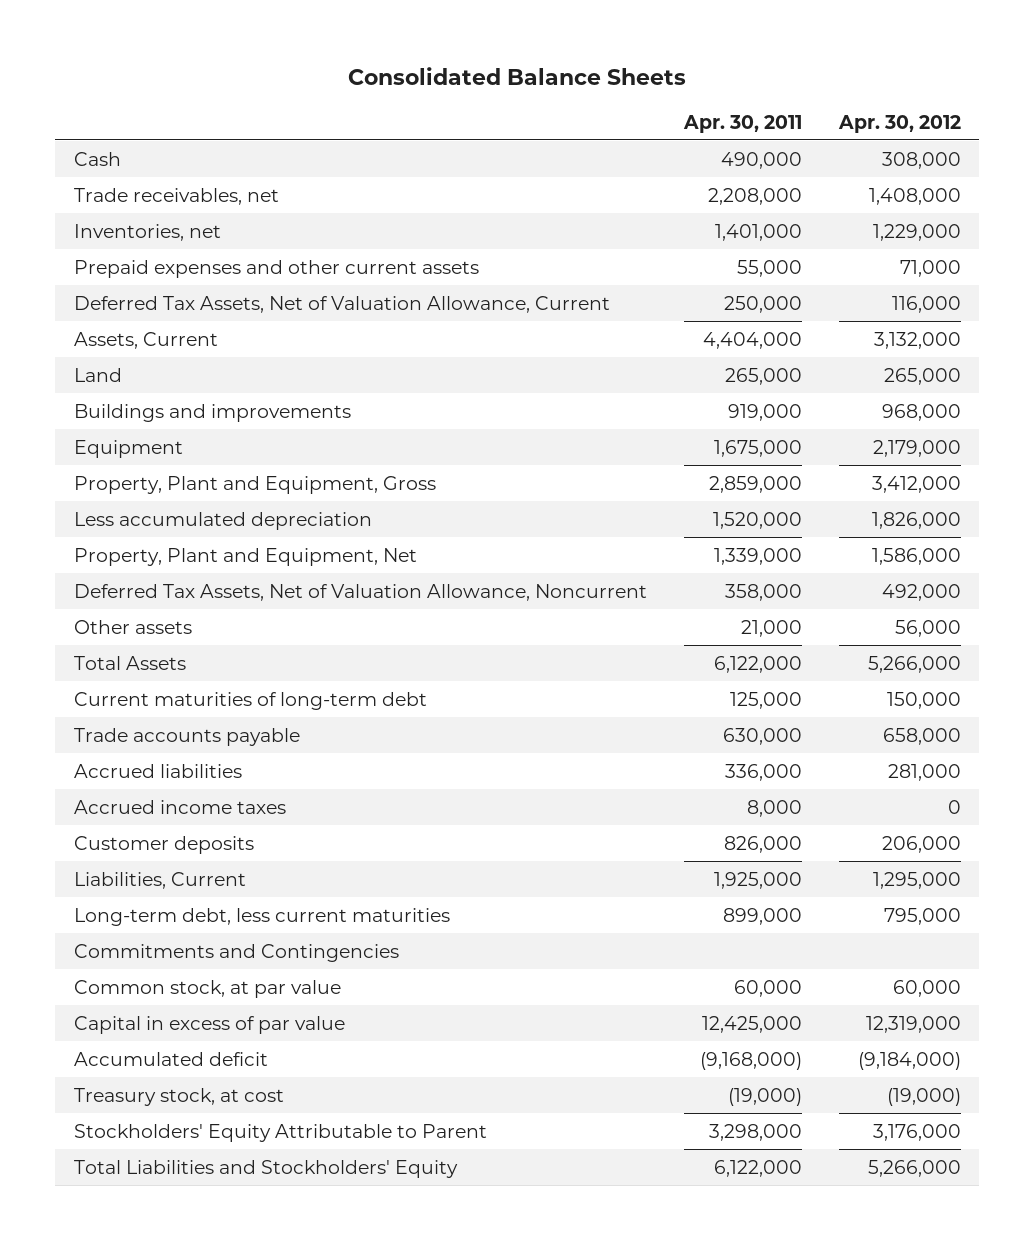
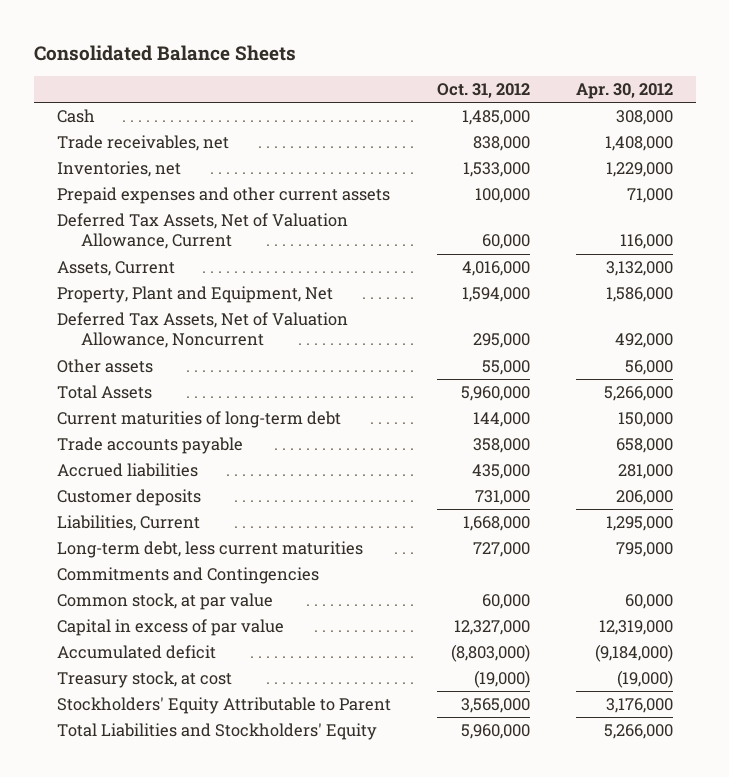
[682,114,802,133] Apr. 30, 2011 -> none
none -> [436,83,530,99] Oct. 31, 2012
[73,367,122,382] Land -> none
[73,403,351,422] Buildings and improvements -> none
[73,439,183,458] Equipment -> none
[73,475,436,494] Property, Plant and Equipment, Gross -> none
[73,511,372,530] Less accumulated depreciation -> none
[73,799,286,814] Accrued income taxes -> none

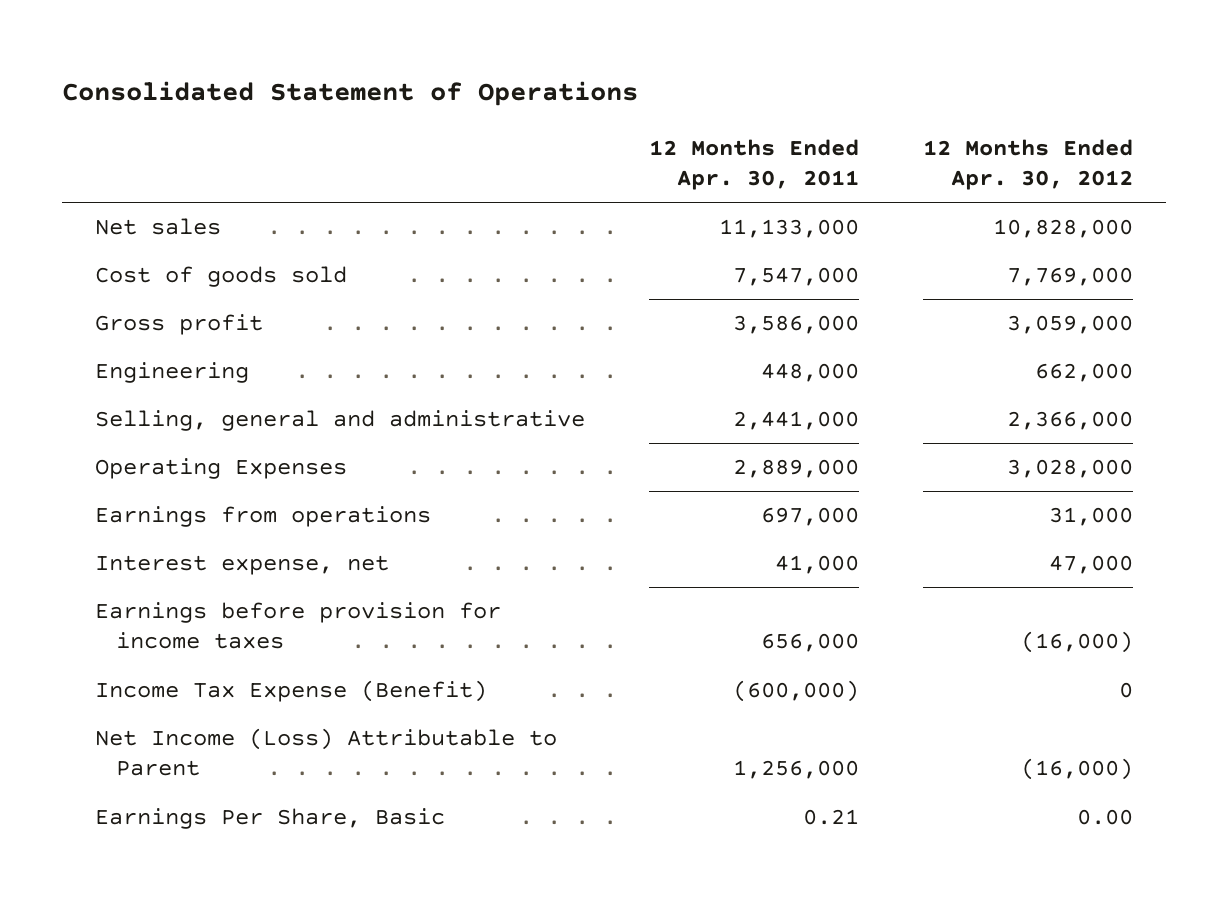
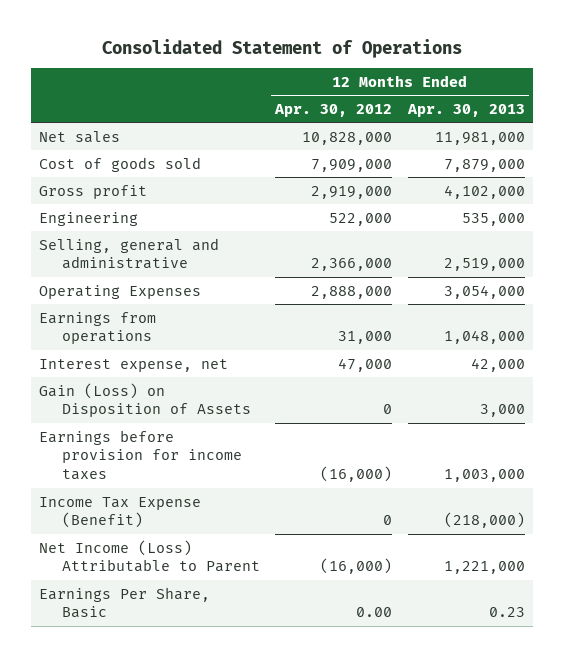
[649,138,860,190] 12 Months Ended Apr. 30, 2011 -> none
none -> [406,103,525,117] Apr. 30, 2013
[1007,267,1134,287] 7,769,000 -> [311,158,393,172] 7,909,000
[1007,315,1134,335] 3,059,000 -> [311,185,393,199] 2,919,000
[1035,363,1134,383] 662,000 -> [329,212,393,226] 522,000
[1007,459,1134,479] 3,028,000 -> [311,285,393,299] 2,888,000
none -> [38,382,251,418] Gain (Loss) on Disposition of Assets

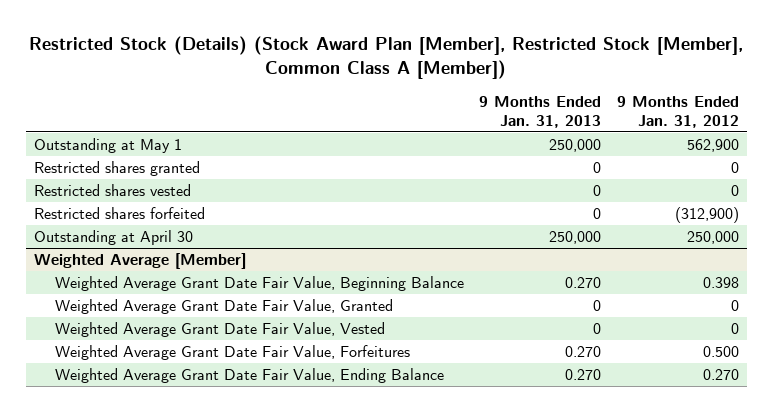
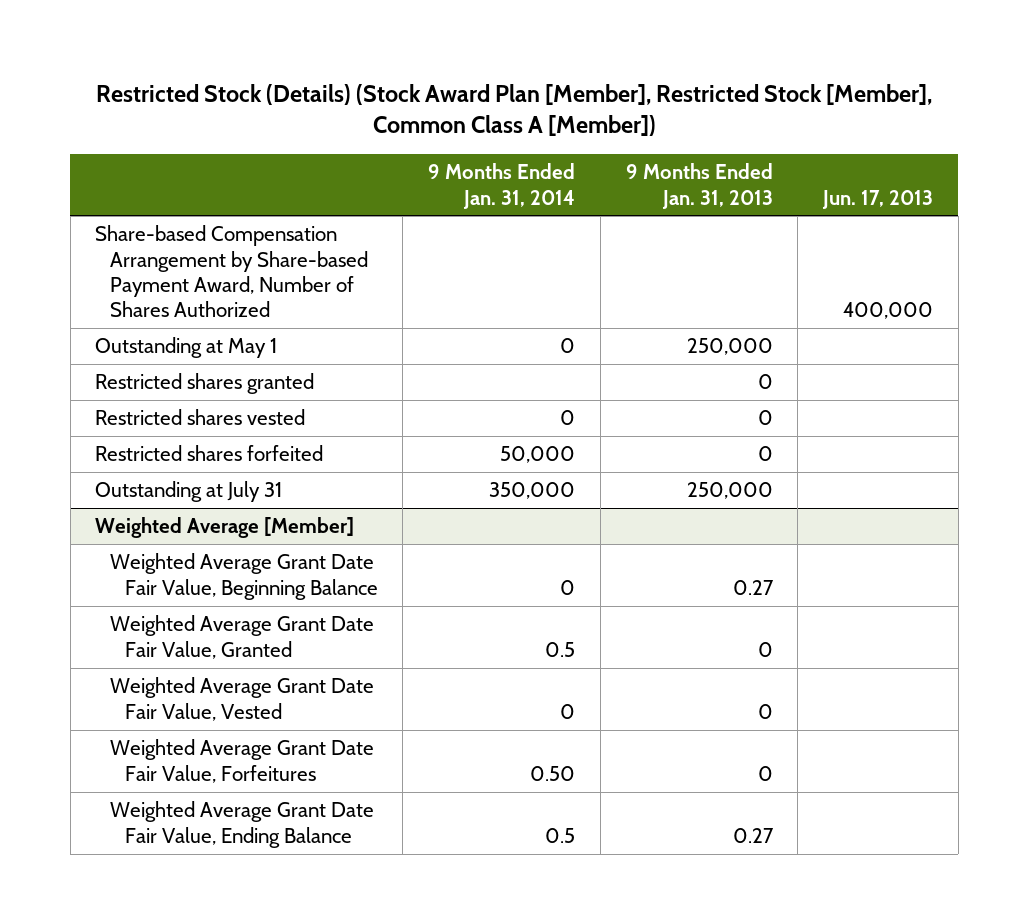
[617,95,740,128] 9 Months Ended Jan. 31, 2012 -> none
none -> [428,163,576,209] 9 Months Ended Jan. 31, 2014
none -> [821,189,933,209] Jun. 17, 2013
none -> [95,225,368,318] Share-based Compensation Arrangement by Share-based Payment Award, Number of Shares Authorized
[33,229,193,245] Outstanding at April 30 -> [95,481,283,503] Outstanding at July 31
[565,276,602,288] 0.270 -> [732,579,774,595] 0.27
[565,345,602,357] 0.270 -> [757,765,773,781] 0
[565,368,602,380] 0.270 -> [732,827,774,843] 0.27

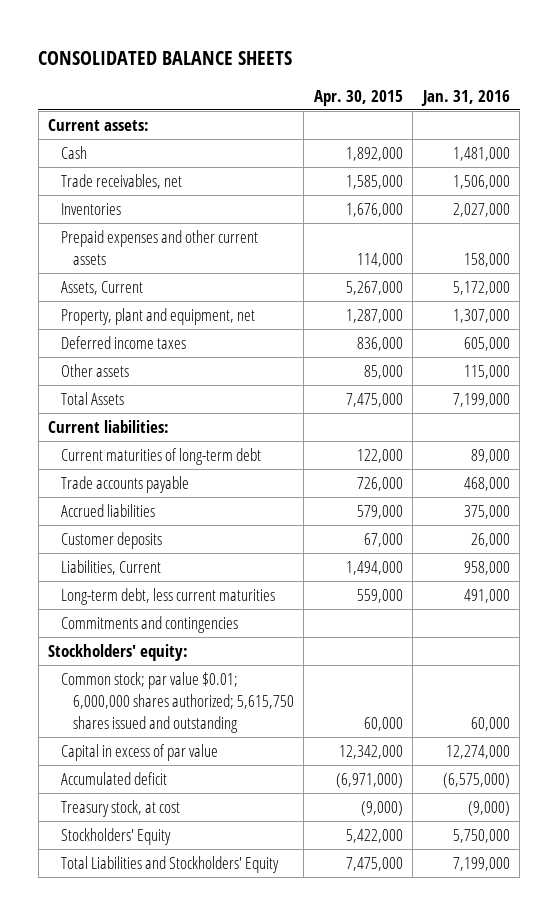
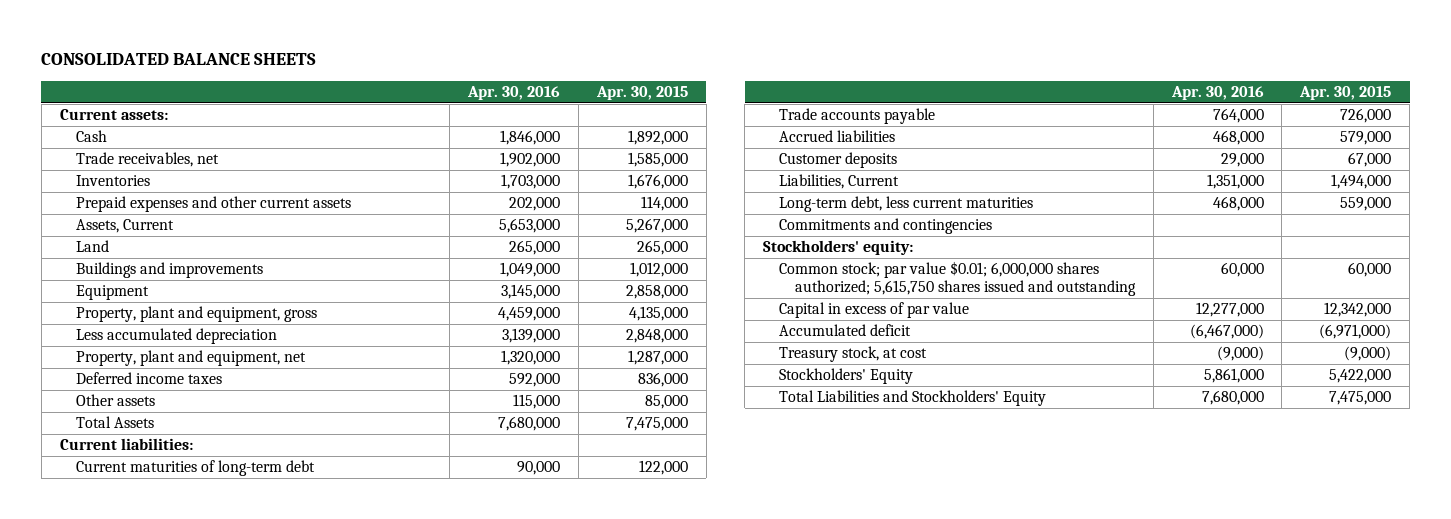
[420,89,510,106] Jan. 31, 2016 -> none
none -> [467,85,561,100] Apr. 30, 2016
none -> [75,240,109,253] Land
none -> [75,262,263,279] Buildings and improvements
none -> [75,285,149,301] Equipment
none -> [75,306,317,323] Property, plant and equipment, gross
none -> [75,328,277,345] Less accumulated depreciation

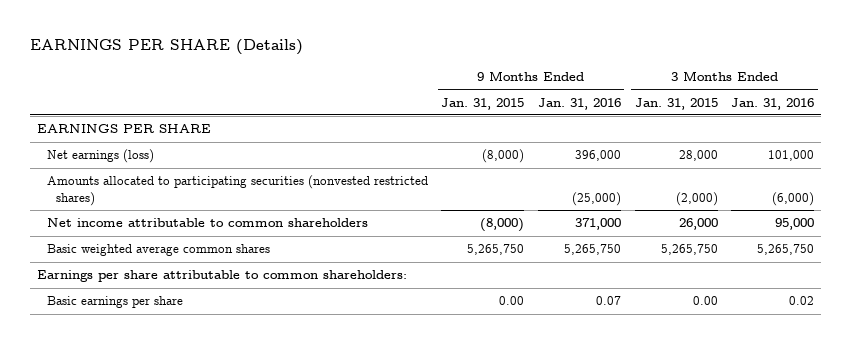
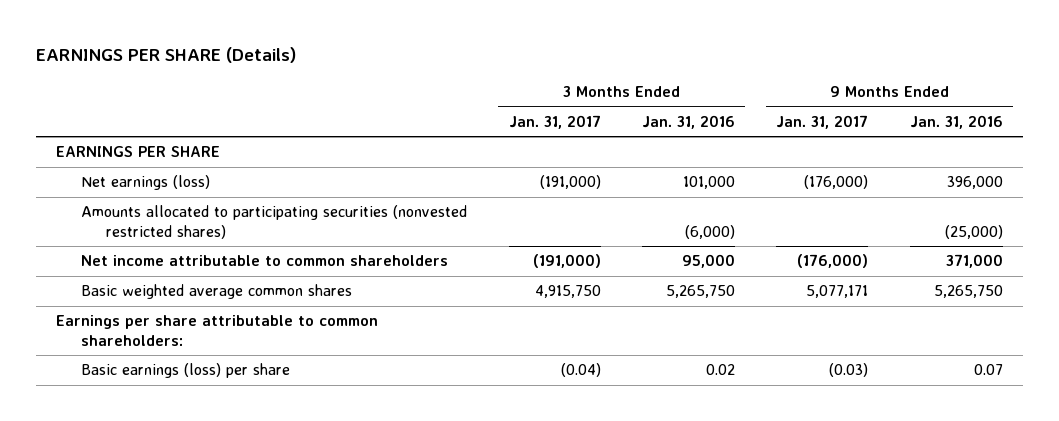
[441,97,525,110] Jan. 31, 2015 -> none
[634,97,718,110] Jan. 31, 2015 -> none
none -> [508,114,601,129] Jan. 31, 2017
none -> [776,114,869,129] Jan. 31, 2017
[46,296,183,309] Basic earnings per share -> [81,363,291,379] Basic earnings (loss) per share

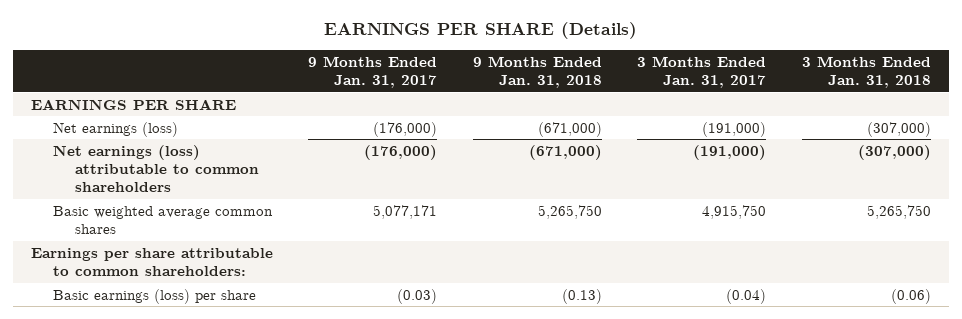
[642,114,736,129] Jan. 31, 2016 -> none
[909,114,1003,129] Jan. 31, 2016 -> none
none -> [472,55,602,88] 9 Months Ended Jan. 31, 2018
none -> [801,55,931,88] 3 Months Ended Jan. 31, 2018
[81,205,468,239] Amounts allocated to participating securities (nonvested restricted shares) -> none
[81,255,449,267] Net income attributable to common shareholders -> [53,144,260,193] Net earnings (loss) attributable to common shareholders

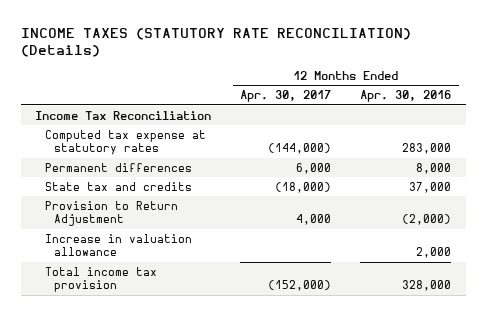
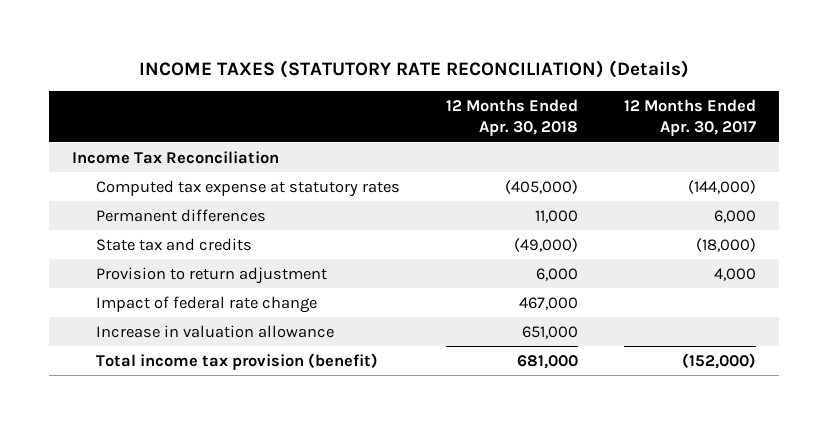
[360,90,452,103] Apr. 30, 2016 -> none
none -> [445,99,578,137] 12 Months Ended Apr. 30, 2018
[44,200,178,227] Provision to Return Adjustment -> [95,266,327,284] Provision to return adjustment
none -> [95,295,317,313] Impact of federal rate change
[44,266,157,293] Total income tax provision -> [95,352,378,370] Total income tax provision (benefit)

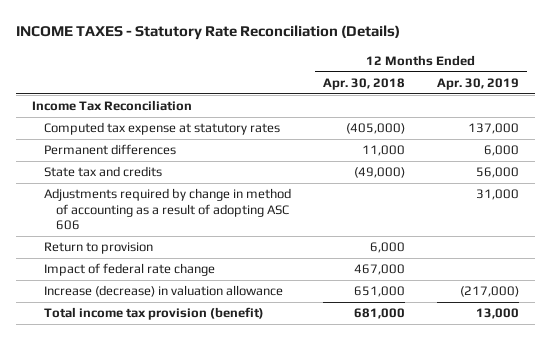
[139,59,690,78] INCOME TAXES (STATUTORY RATE RECONCILIATION) (Details) -> [16,25,401,41] INCOME TAXES - Statutory Rate Reconciliation (Details)
[624,99,757,137] 12 Months Ended Apr. 30, 2017 -> none
none -> [436,77,519,90] Apr. 30, 2019
none -> [44,188,292,231] Adjustments required by change in method of accounting as a result of adopting ASC 606
[95,266,327,284] Provision to return adjustment -> [44,242,154,255] Return to provision
[95,324,334,338] Increase in valuation allowance -> [44,285,284,298] Increase (decrease) in valuation allowance

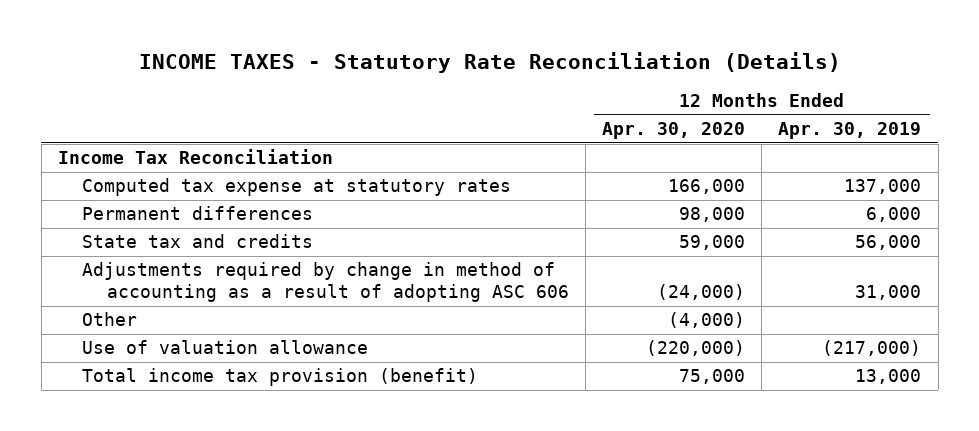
[322,77,405,90] Apr. 30, 2018 -> none
none -> [602,122,746,140] Apr. 30, 2020
[44,242,154,255] Return to provision -> none
[44,263,216,277] Impact of federal rate change -> none
none -> [82,312,138,327] Other
[44,285,284,298] Increase (decrease) in valuation allowance -> [82,340,369,355] Use of valuation allowance

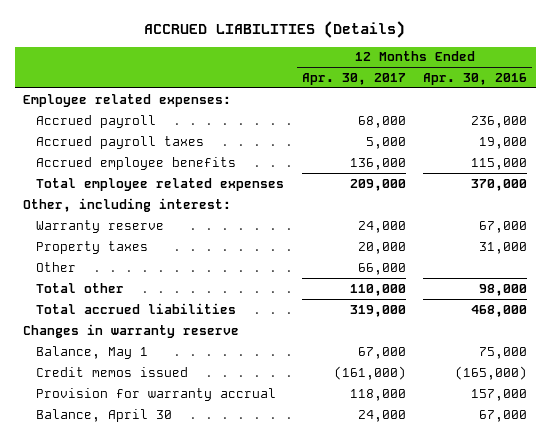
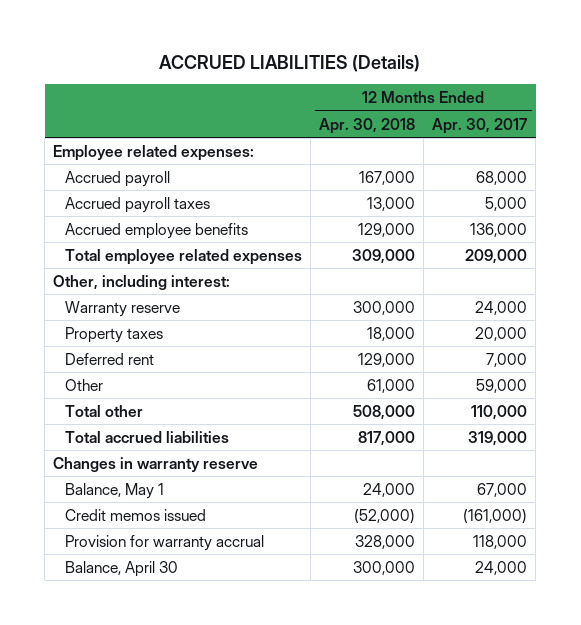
[423,72,528,85] Apr. 30, 2016 -> none
none -> [319,117,416,134] Apr. 30, 2018
none -> [65,352,155,365] Deferred rent
[357,262,406,275] 66,000 -> [476,378,528,393] 59,000

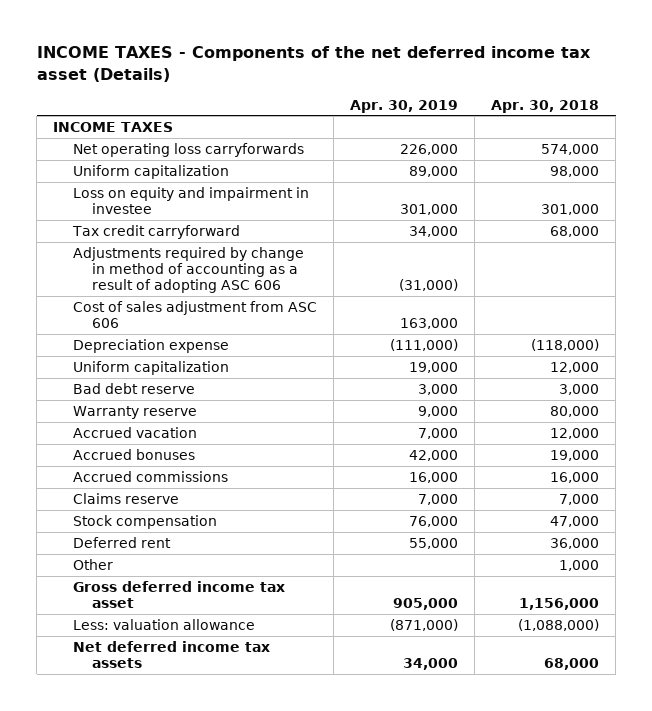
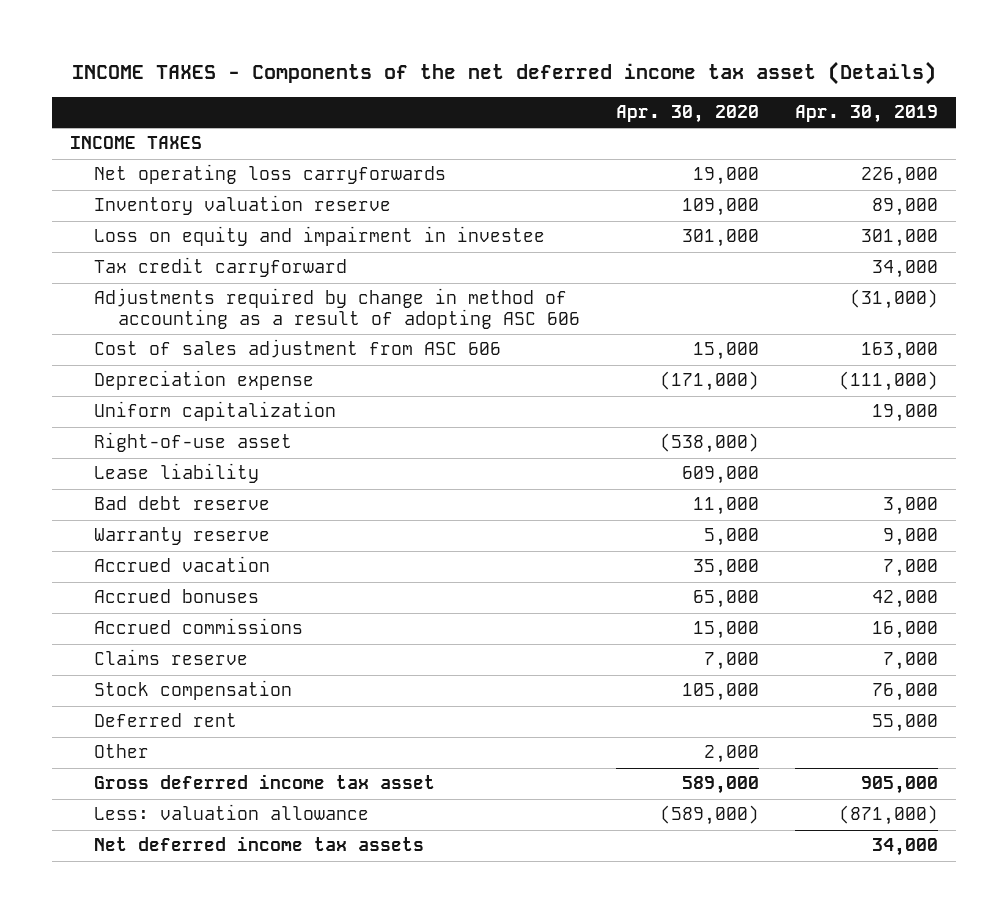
[491,99,600,113] Apr. 30, 2018 -> none
none -> [616,105,760,124] Apr. 30, 2020
[72,165,229,180] Uniform capitalization -> [94,195,392,216] Inventory valuation reserve
none -> [94,432,293,453] Right-of-use asset
none -> [94,463,260,484] Lease liability

